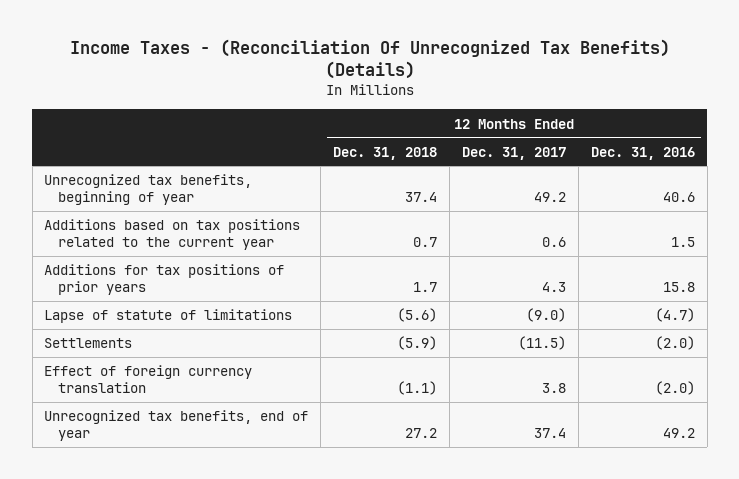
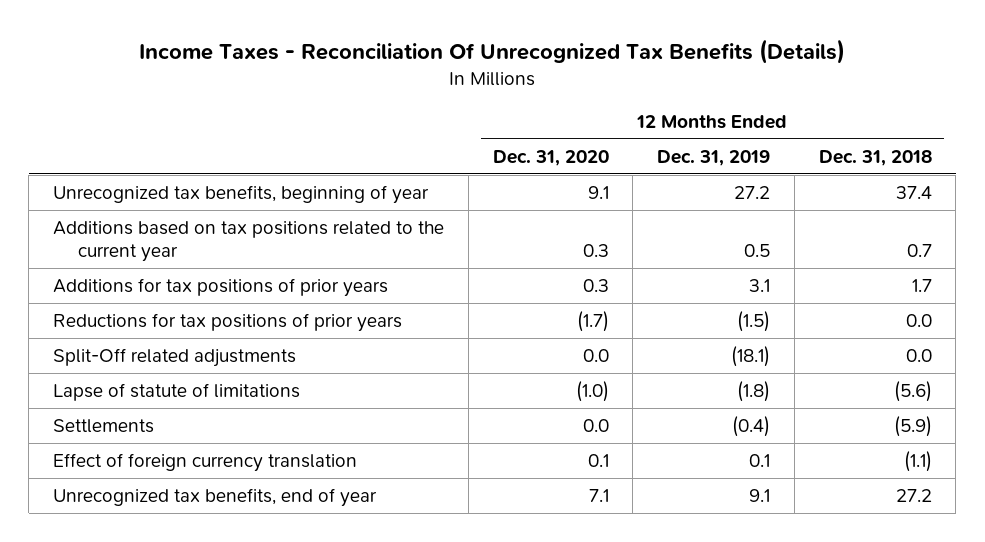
[69,39,670,80] Income Taxes - (Reconciliation Of Unrecognized Tax Benefits) (Details) -> [139,38,846,64] Income Taxes - Reconciliation Of Unrecognized Tax Benefits (Details)
[461,146,566,160] Dec. 31, 2017 -> none
[590,146,695,160] Dec. 31, 2016 -> none
none -> [492,149,609,166] Dec. 31, 2020
none -> [657,149,771,166] Dec. 31, 2019
none -> [53,313,403,333] Reductions for tax positions of prior years
none -> [53,348,297,368] Split-Off related adjustments

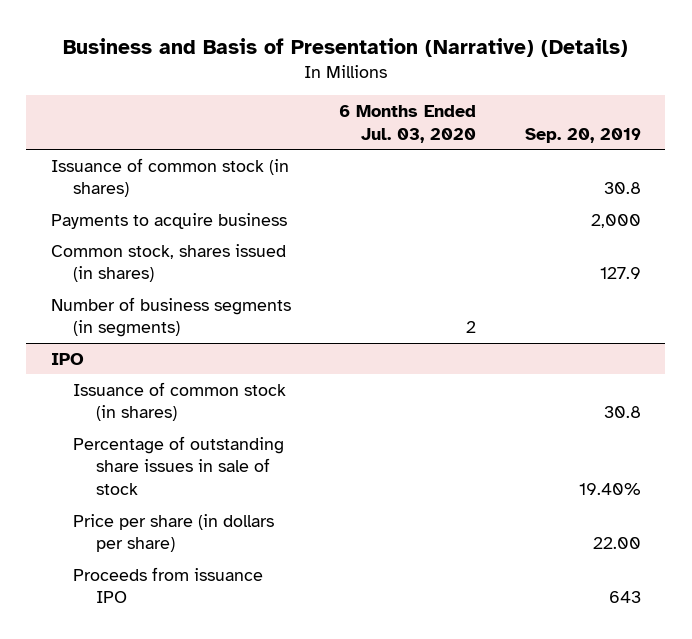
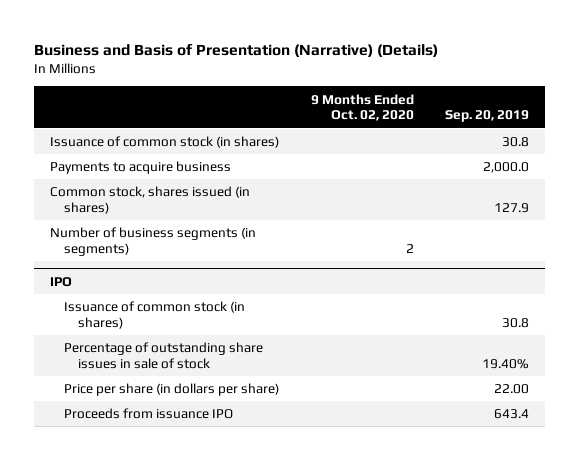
[339,104,477,143] 6 Months Ended Jul. 03, 2020 -> none
none -> [310,93,414,122] 9 Months Ended Oct. 02, 2020
[591,213,642,228] 2,000 -> [483,162,530,174] 2,000.0
[609,591,642,604] 643 -> [494,409,530,420] 643.4

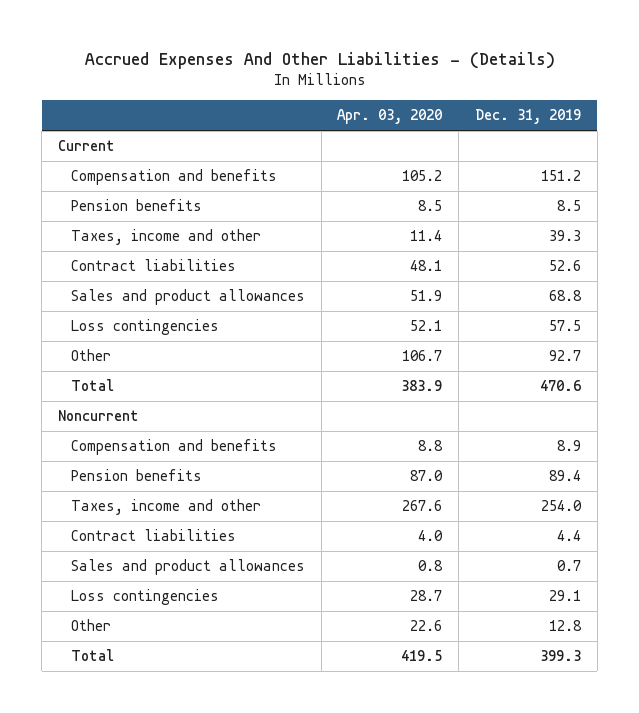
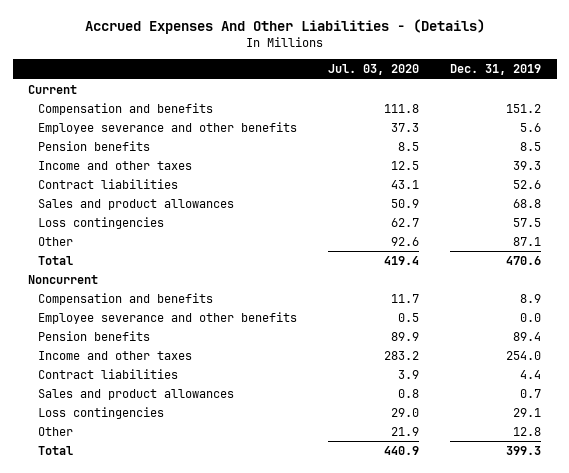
[337,109,443,125] Apr. 03, 2020 -> none
none -> [328,64,420,76] Jul. 03, 2020
none -> [38,122,298,135] Employee severance and other benefits
[70,229,261,246] Taxes, income and other -> [38,161,193,171] Income and other taxes
[548,350,581,362] 92.7 -> [513,237,542,247] 87.1
none -> [38,312,298,325] Employee severance and other benefits
[70,499,261,516] Taxes, income and other -> [38,351,193,361] Income and other taxes

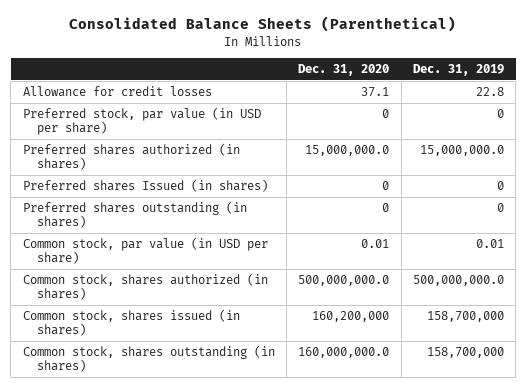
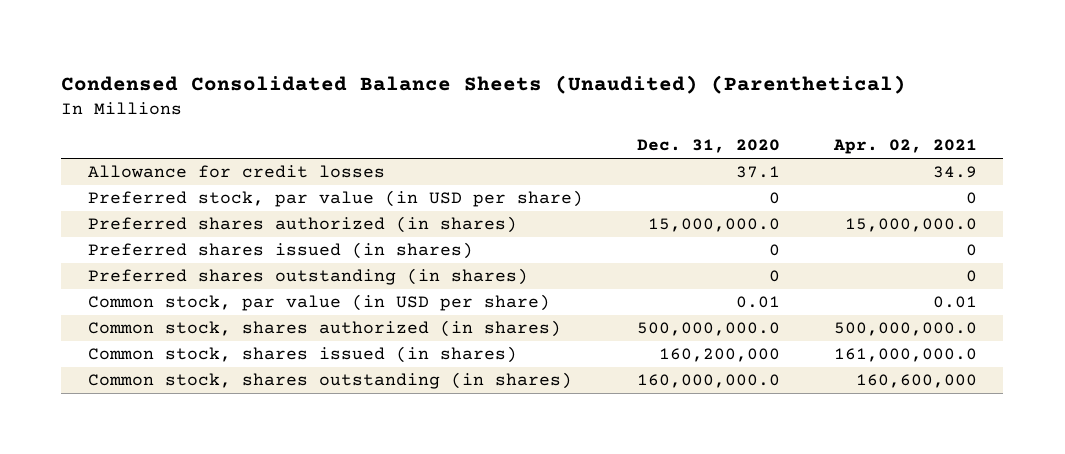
[69,16,457,33] Consolidated Balance Sheets (Parenthetical) -> [61,74,907,94] Condensed Consolidated Balance Sheets (Unaudited) (Parenthetical)
[412,64,504,77] Dec. 31, 2019 -> none
none -> [832,139,977,155] Apr. 02, 2021
[22,179,268,193] Preferred shares Issued (in shares) -> [88,242,474,260] Preferred shares issued (in shares)

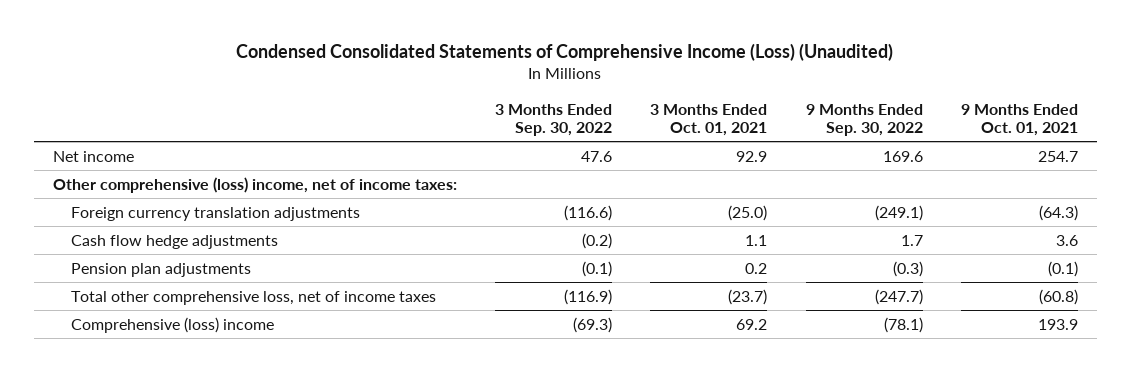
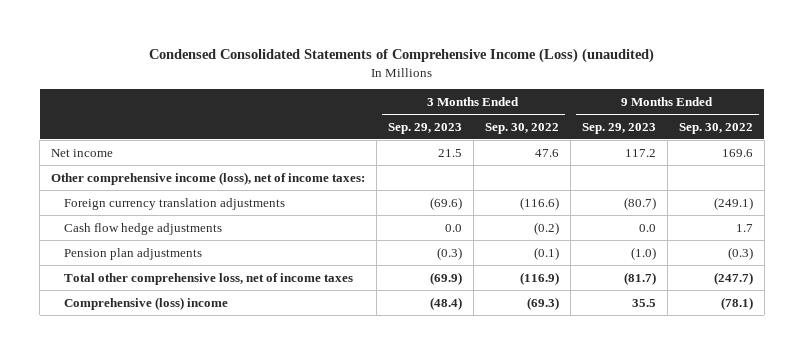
[236,43,894,62] Condensed Consolidated Statements of Comprehensive Income (Loss) (Unaudited) -> [148,48,654,64] Condensed Consolidated Statements of Comprehensive Income (Loss) (unaudited)
[650,103,768,137] 3 Months Ended Oct. 01, 2021 -> none
[961,103,1079,137] 9 Months Ended Oct. 01, 2021 -> none
none -> [387,122,462,134] Sep. 29, 2023
none -> [581,122,656,134] Sep. 29, 2023
[52,176,457,193] Other comprehensive (loss) income, net of income taxes: -> [50,171,365,185] Other comprehensive income (loss), net of income taxes:

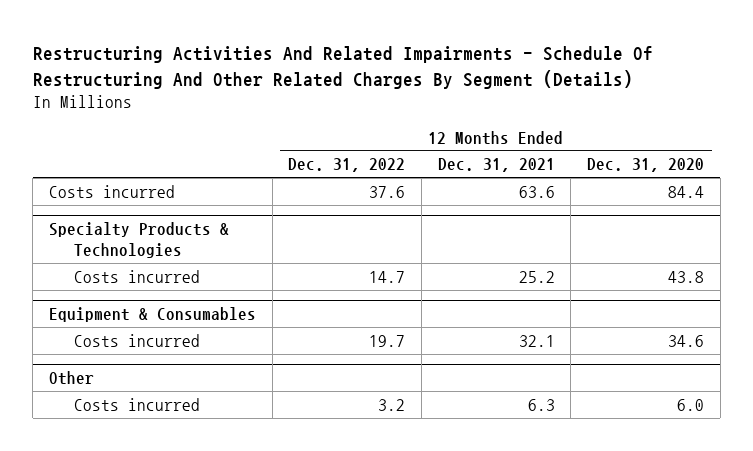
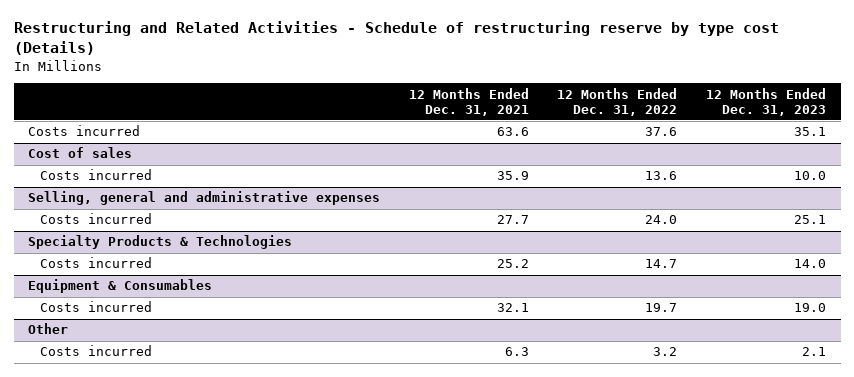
[32,45,653,89] Restructuring Activities And Related Impairments - Schedule Of Restructuring And Other Related Charges By Segment (Details) -> [13,21,779,56] Restructuring and Related Activities - Schedule of restructuring reserve by type cost (Details)
[587,158,705,173] Dec. 31, 2020 -> none
none -> [706,87,827,116] 12 Months Ended Dec. 31, 2023
none -> [27,147,132,159] Cost of sales
none -> [39,169,152,181] Costs incurred
none -> [27,191,380,206] Selling, general and administrative expenses
none -> [39,213,152,225] Costs incurred

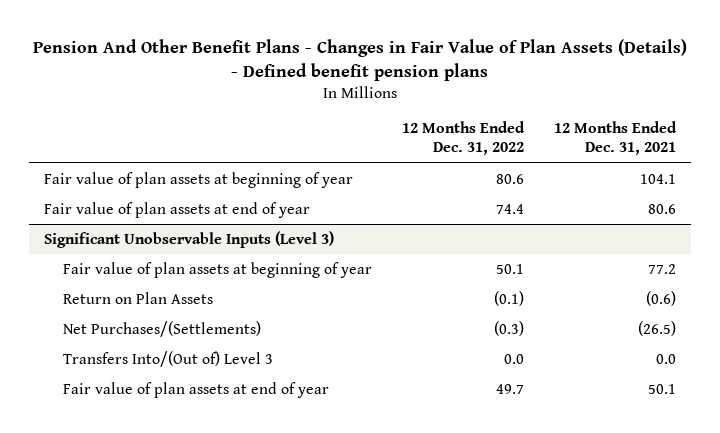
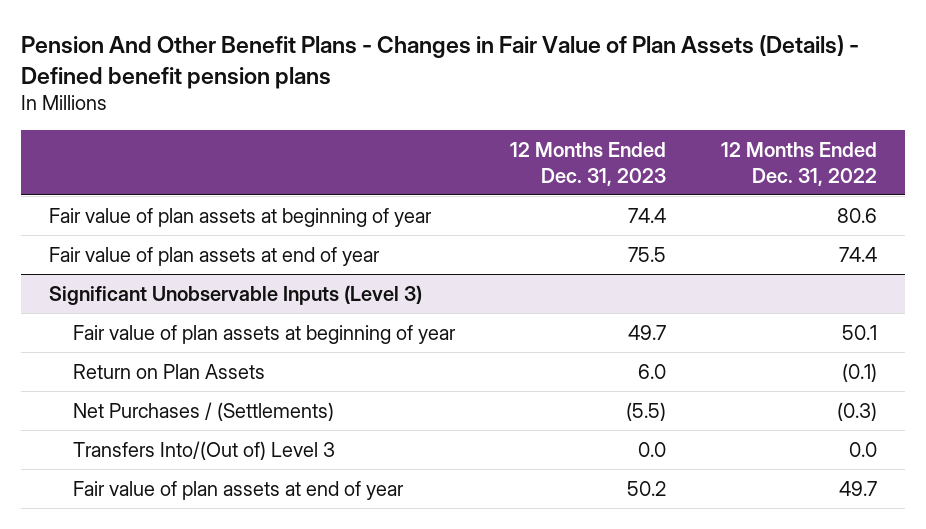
[554,120,678,156] 12 Months Ended Dec. 31, 2021 -> none
none -> [510,142,667,186] 12 Months Ended Dec. 31, 2023
[62,320,261,337] Net Purchases/(Settlements) -> [73,401,335,421] Net Purchases / (Settlements)

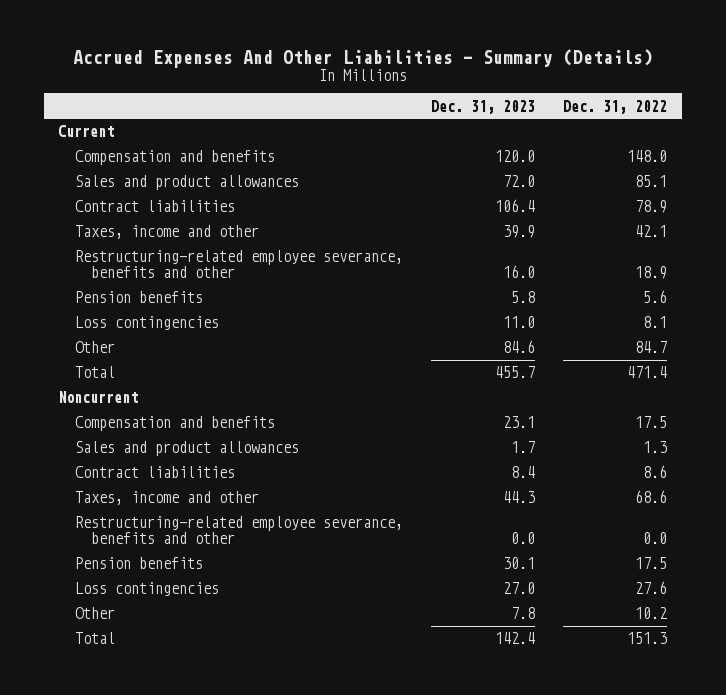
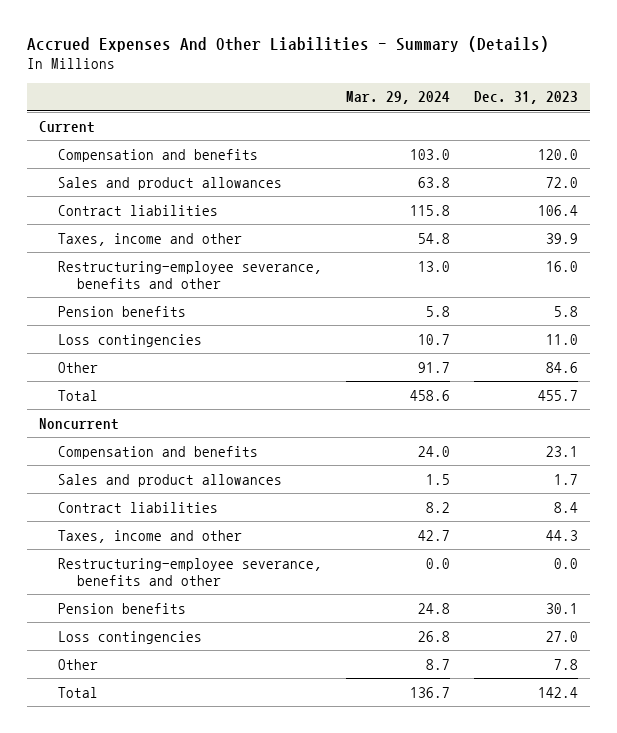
[563,99,668,114] Dec. 31, 2022 -> none
none -> [345,91,450,105] Mar. 29, 2024
[74,250,403,279] Restructuring-related employee severance, benefits and other -> [57,260,322,289] Restructuring-employee severance, benefits and other
[74,516,403,545] Restructuring-related employee severance, benefits and other -> [57,557,322,586] Restructuring-employee severance, benefits and other

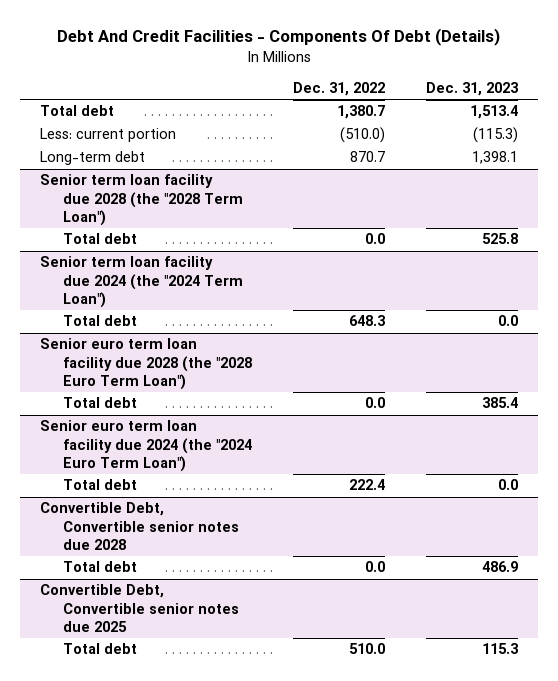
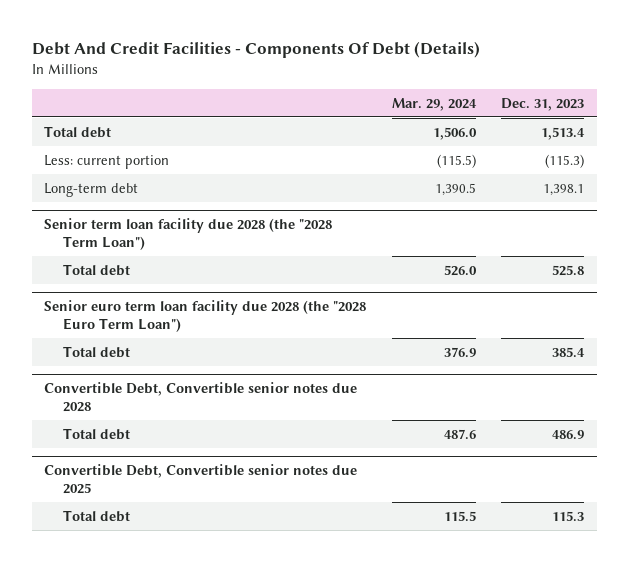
[293,82,386,97] Dec. 31, 2022 -> none
none -> [391,97,477,111] Mar. 29, 2024
[40,256,244,309] Senior term loan facility due 2024 (the "2024 Term Loan") -> none
[63,315,138,327] Total debt -> none
[40,420,253,473] Senior euro term loan facility due 2024 (the "2024 Euro Term Loan") -> none
[63,479,138,491] Total debt -> none

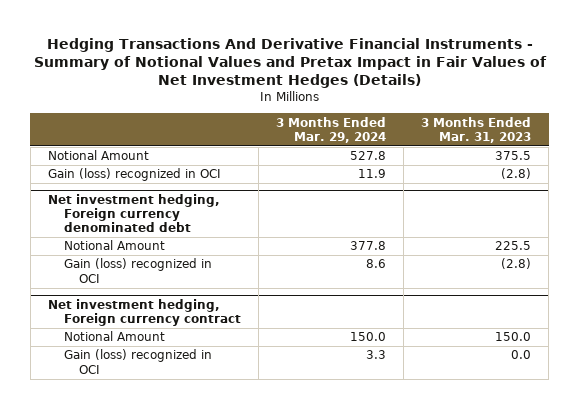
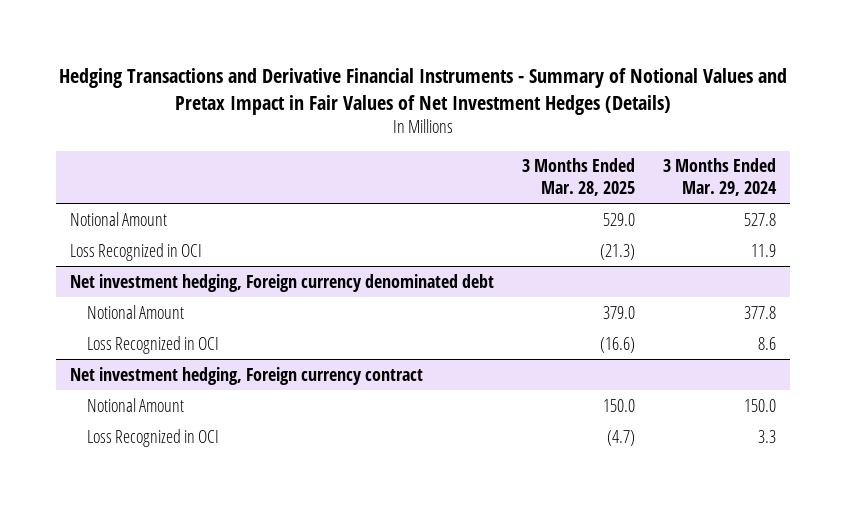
[33,37,547,89] Hedging Transactions And Derivative Financial Instruments - Summary of Notional Values and Pretax Impact in Fair Values of Net Investment Hedges (Details) -> [59,68,788,115] Hedging Transactions and Derivative Financial Instruments - Summary of Notional Values and Pretax Impact in Fair Values of Net Investment Hedges (Details)
[421,116,532,143] 3 Months Ended Mar. 31, 2023 -> none
none -> [522,158,636,196] 3 Months Ended Mar. 28, 2025
[48,168,222,182] Gain (loss) recognized in OCI -> [70,242,203,261] Loss Recognized in OCI
[63,258,212,283] Gain (loss) recognized in OCI -> [86,335,219,354] Loss Recognized in OCI
[63,349,212,374] Gain (loss) recognized in OCI -> [86,428,219,447] Loss Recognized in OCI

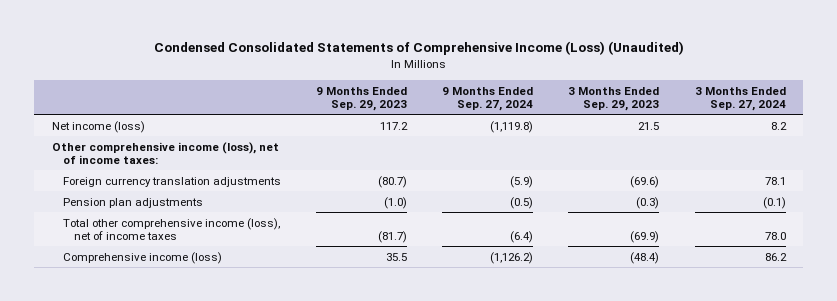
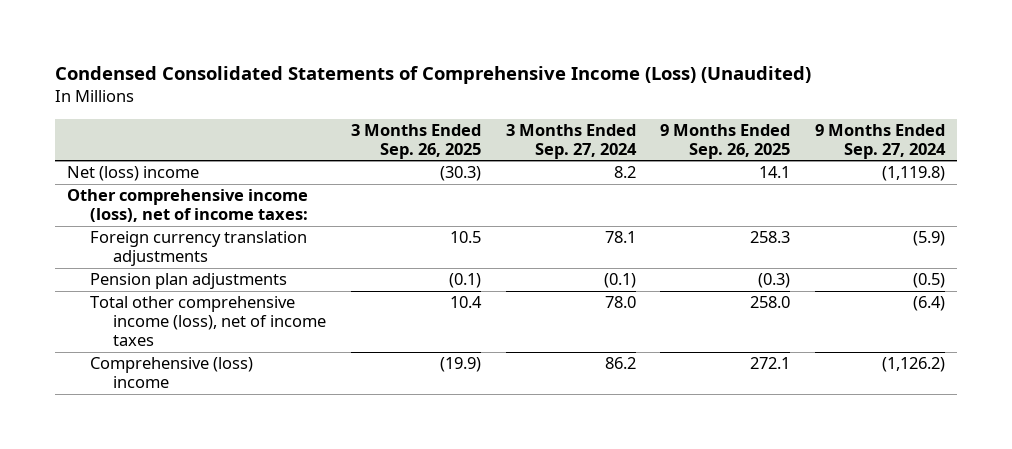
[316,86,408,112] 9 Months Ended Sep. 29, 2023 -> none
[568,86,660,112] 3 Months Ended Sep. 29, 2023 -> none
none -> [350,123,481,159] 3 Months Ended Sep. 26, 2025
none -> [660,123,791,159] 9 Months Ended Sep. 26, 2025
[51,120,145,133] Net income (loss) -> [67,166,200,182] Net (loss) income
[62,251,222,264] Comprehensive income (loss) -> [90,357,254,389] Comprehensive (loss) income

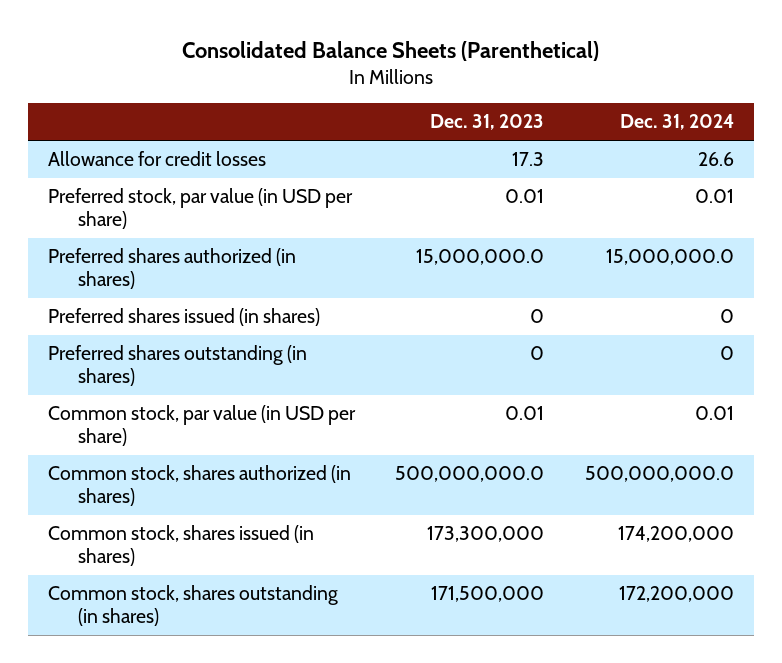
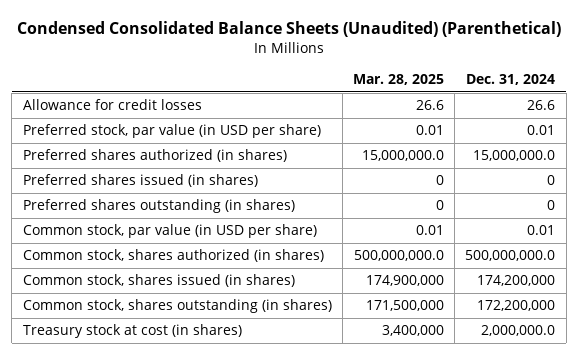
[181,40,599,61] Consolidated Balance Sheets (Parenthetical) -> [16,20,561,37] Condensed Consolidated Balance Sheets (Unaudited) (Parenthetical)
[430,114,545,131] Dec. 31, 2023 -> none
none -> [352,74,444,86] Mar. 28, 2025
none -> [22,324,242,339] Treasury stock at cost (in shares)

